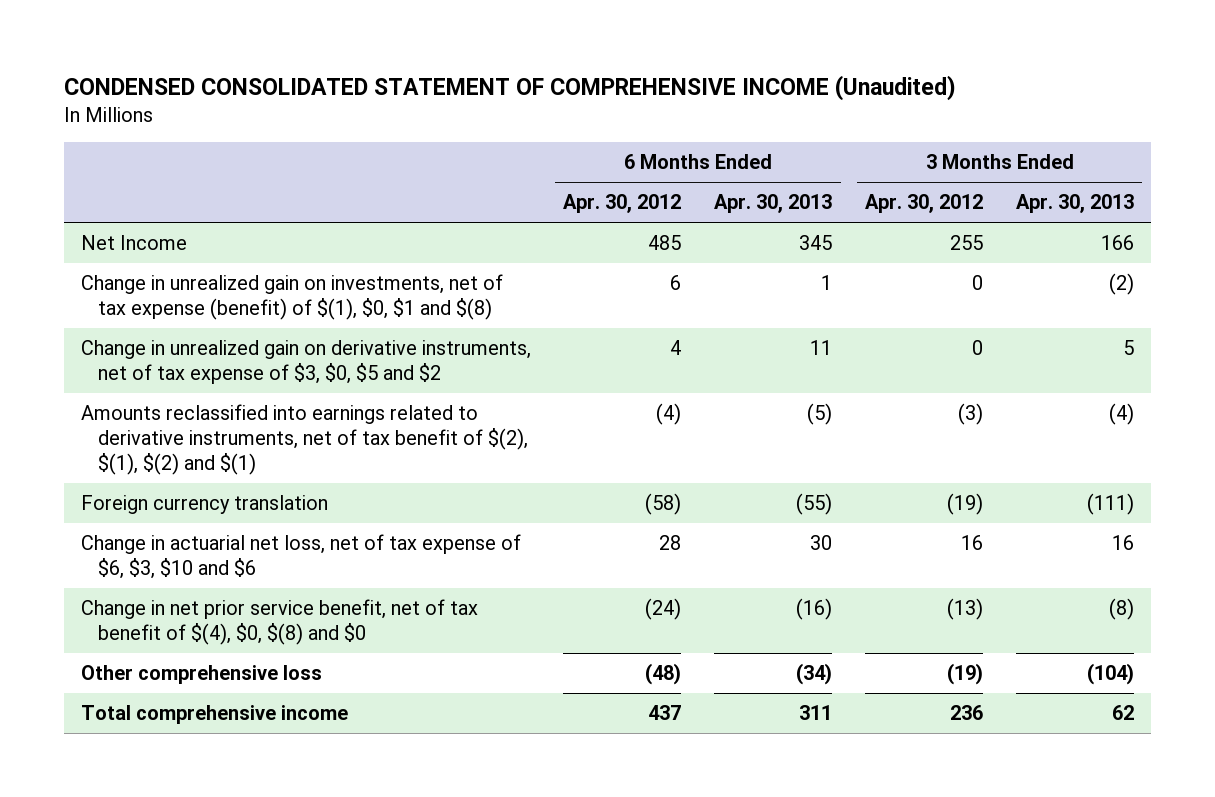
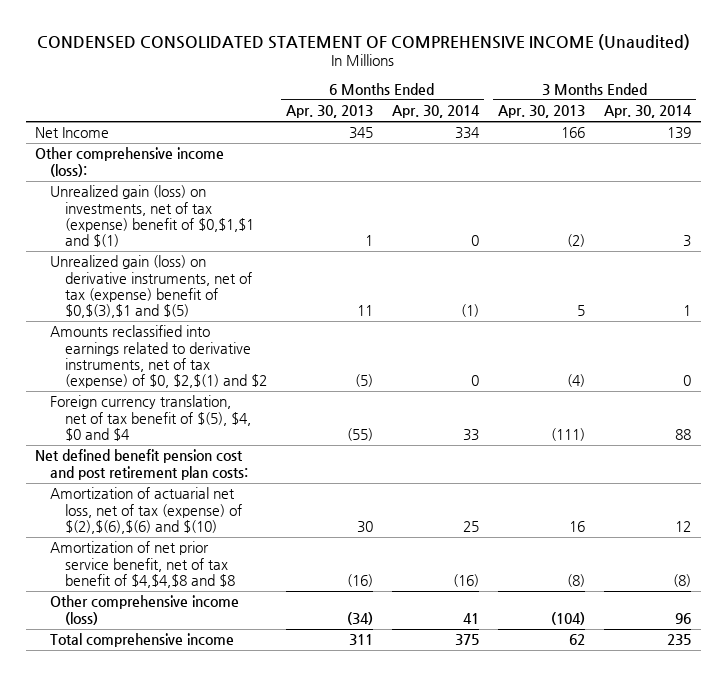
[563,194,682,214] Apr. 30, 2012 -> none
[865,194,984,214] Apr. 30, 2012 -> none
none -> [392,105,481,119] Apr. 30, 2014
none -> [604,105,693,119] Apr. 30, 2014
none -> [35,147,225,177] Other comprehensive income (loss):
[80,274,503,321] Change in unrealized gain on investments, net of tax expense (benefit) of $(1), $0, $1 and $(8) -> [49,185,254,248] Unrealized gain (loss) on investments, net of tax (expense) benefit of $0,$1,$1 and $(1)
[80,340,531,385] Change in unrealized gain on derivative instruments, net of tax expense of $3, $0, $5 and $2 -> [49,255,252,319] Unrealized gain (loss) on derivative instruments, net of tax (expense) benefit of $0,$(3),$1 and $(5)
[80,404,529,476] Amounts reclassified into earnings related to derivative instruments, net of tax benefit of $(2), $(1), $(2) and $(1) -> [49,325,267,389] Amounts reclassified into earnings related to derivative instruments, net of tax (expense) of $0, $2,$(1) and $2
[80,495,328,515] Foreign currency translation -> [49,395,251,441] Foreign currency translation, net of tax benefit of $(5), $4, $0 and $4
none -> [35,449,248,480] Net defined benefit pension cost and post retirement plan costs:
[80,534,521,580] Change in actuarial net loss, net of tax expense of $6, $3, $10 and $6 -> [49,487,242,534] Amortization of actuarial net loss, net of tax (expense) of $(2),$(6),$(6) and $(10)
[80,599,478,646] Change in net prior service benefit, net of tax benefit of $(4), $0, $(8) and $0 -> [49,541,235,588] Amortization of net prior service benefit, net of tax benefit of $4,$4,$8 and $8
[80,665,322,685] Other comprehensive loss -> [49,595,239,625] Other comprehensive income (loss)

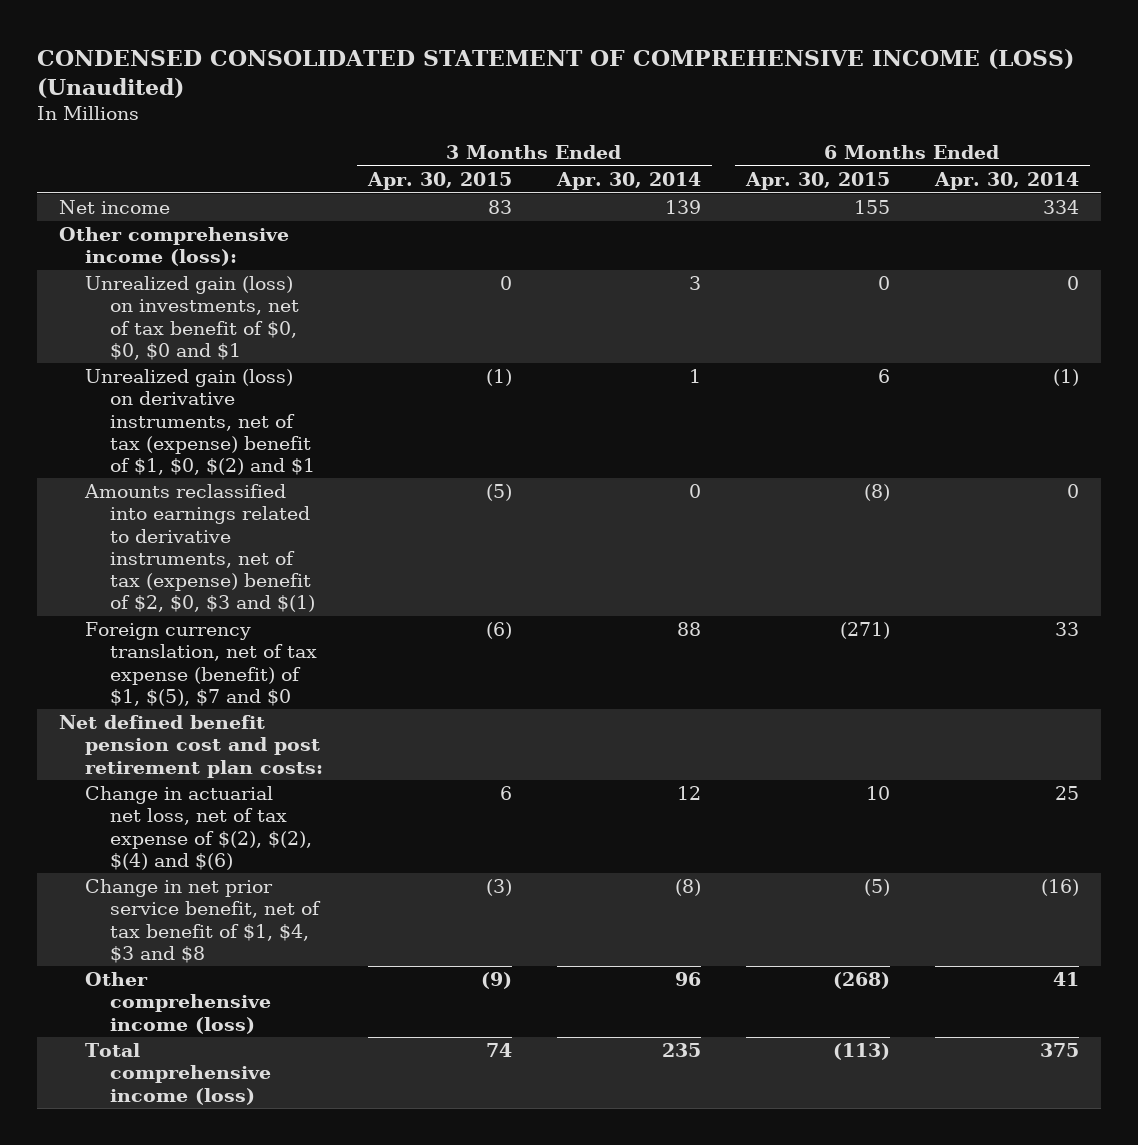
[37,33,691,50] CONDENSED CONSOLIDATED STATEMENT OF COMPREHENSIVE INCOME (Unaudited) -> [36,48,1074,99] CONDENSED CONSOLIDATED STATEMENT OF COMPREHENSIVE INCOME (LOSS) (Unaudited)
[285,105,373,119] Apr. 30, 2013 -> none
[498,105,586,119] Apr. 30, 2013 -> none
none -> [366,172,512,191] Apr. 30, 2015
none -> [744,172,890,191] Apr. 30, 2015
[35,127,110,139] Net Income -> [59,200,171,215] Net income
[49,185,254,248] Unrealized gain (loss) on investments, net of tax (expense) benefit of $0,$1,$1 and $(1) -> [84,276,300,360] Unrealized gain (loss) on investments, net of tax benefit of $0, $0, $0 and $1
[49,255,252,319] Unrealized gain (loss) on derivative instruments, net of tax (expense) benefit of $0,$(3),$1 and $(5) -> [84,369,316,475] Unrealized gain (loss) on derivative instruments, net of tax (expense) benefit of $1, $0, $(2) and $1
[49,325,267,389] Amounts reclassified into earnings related to derivative instruments, net of tax (expense) of $0, $2,$(1) and $2 -> [83,484,316,613] Amounts reclassified into earnings related to derivative instruments, net of tax (expense) benefit of $2, $0, $3 and $(1)
[49,395,251,441] Foreign currency translation, net of tax benefit of $(5), $4, $0 and $4 -> [84,622,318,706] Foreign currency translation, net of tax expense (benefit) of $1, $(5), $7 and $0
[49,487,242,534] Amortization of actuarial net loss, net of tax (expense) of $(2),$(6),$(6) and $(10) -> [84,786,313,870] Change in actuarial net loss, net of tax expense of $(2), $(2), $(4) and $(6)
[49,541,235,588] Amortization of net prior service benefit, net of tax benefit of $4,$4,$8 and $8 -> [84,879,322,963] Change in net prior service benefit, net of tax benefit of $1, $4, $3 and $8
[49,633,234,648] Total comprehensive income -> [84,1043,272,1105] Total comprehensive income (loss)

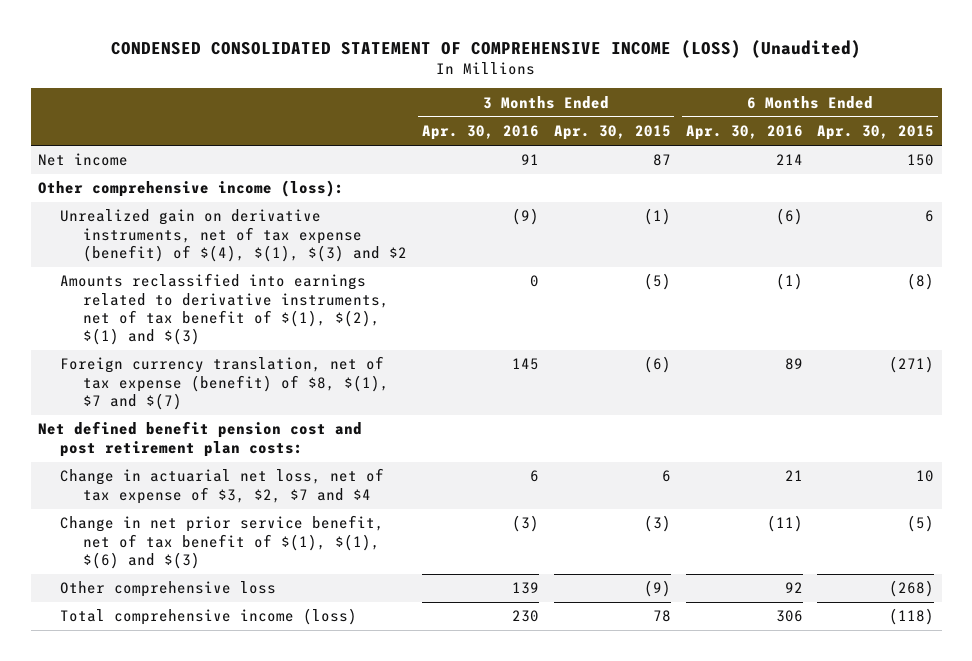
[555,172,701,191] Apr. 30, 2014 -> none
[933,172,1079,191] Apr. 30, 2014 -> none
none -> [421,125,539,141] Apr. 30, 2016
none -> [685,125,803,141] Apr. 30, 2016
[487,200,512,215] 83 -> [652,154,671,167] 87
[853,200,890,215] 155 -> [907,154,935,167] 150
[84,276,300,360] Unrealized gain (loss) on investments, net of tax benefit of $0, $0, $0 and $1 -> none
[84,369,316,475] Unrealized gain (loss) on derivative instruments, net of tax (expense) benefit of $1, $0, $(2) and $1 -> [60,209,407,263] Unrealized gain on derivative instruments, net of tax expense (benefit) of $(4), $(1), $(3) and $2
[83,484,316,613] Amounts reclassified into earnings related to derivative instruments, net of tax (expense) benefit of $2, $0, $3 and $(1) -> [60,273,389,346] Amounts reclassified into earnings related to derivative instruments, net of tax benefit of $(1), $(2), $(1) and $(3)
[84,622,318,706] Foreign currency translation, net of tax expense (benefit) of $1, $(5), $7 and $0 -> [60,356,389,411] Foreign currency translation, net of tax expense (benefit) of $8, $(1), $7 and $(7)
[84,786,313,870] Change in actuarial net loss, net of tax expense of $(2), $(2), $(4) and $(6) -> [60,468,385,504] Change in actuarial net loss, net of tax expense of $3, $2, $7 and $4
[84,879,322,963] Change in net prior service benefit, net of tax benefit of $1, $4, $3 and $8 -> [60,515,385,570] Change in net prior service benefit, net of tax benefit of $(1), $(1), $(6) and $(3)
[84,972,272,1034] Other comprehensive income (loss) -> [60,581,277,598] Other comprehensive loss
[485,1043,512,1058] 74 -> [652,610,671,623] 78
[832,1043,890,1061] (113) -> [889,608,935,626] (118)

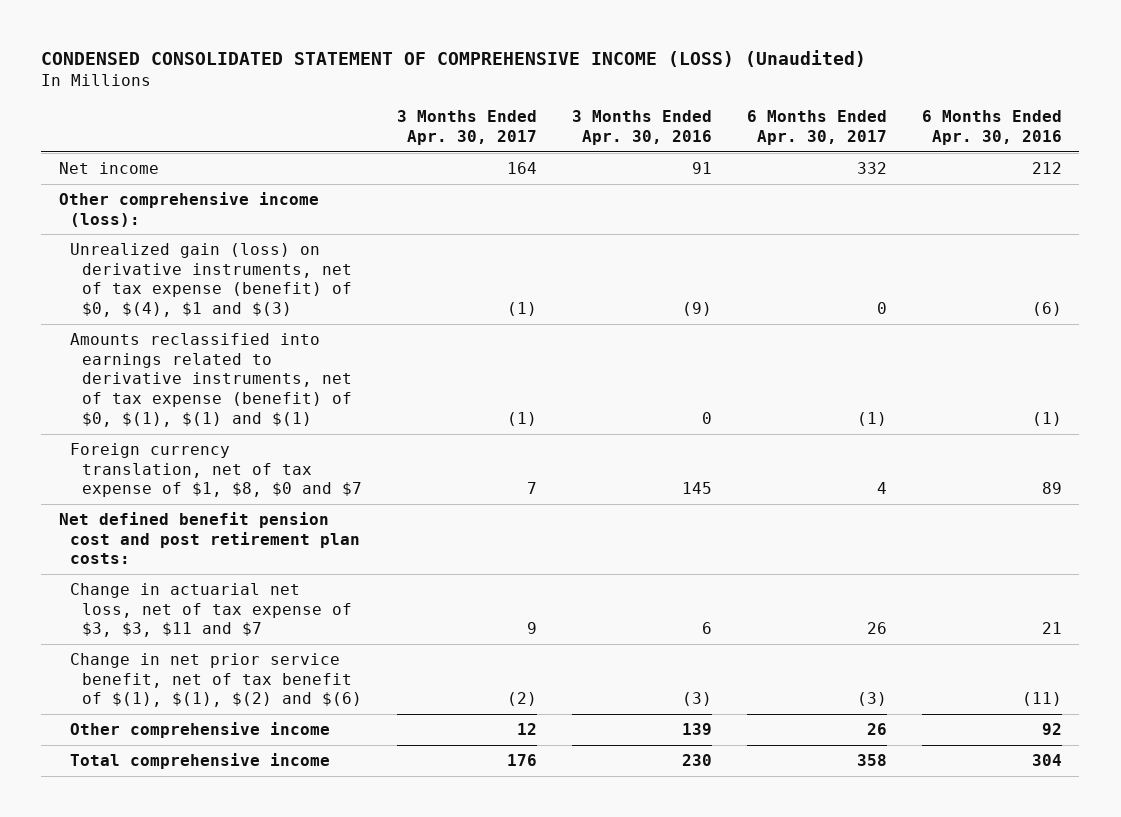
[553,125,671,141] Apr. 30, 2015 -> none
[817,125,935,141] Apr. 30, 2015 -> none
none -> [397,110,538,146] 3 Months Ended Apr. 30, 2017
none -> [747,110,888,146] 6 Months Ended Apr. 30, 2017
[775,154,803,166] 214 -> [1031,162,1062,175] 212
[60,209,407,263] Unrealized gain on derivative instruments, net of tax expense (benefit) of $(4), $(1), $(3) and $2 -> [70,243,353,318] Unrealized gain (loss) on derivative instruments, net of tax expense (benefit) of $0, $(4), $1 and $(3)
[60,273,389,346] Amounts reclassified into earnings related to derivative instruments, net of tax benefit of $(1), $(2), $(1) and $(3) -> [70,333,353,427] Amounts reclassified into earnings related to derivative instruments, net of tax expense (benefit) of $0, $(1), $(1) and $(1)
[60,356,389,411] Foreign currency translation, net of tax expense (benefit) of $8, $(1), $7 and $(7) -> [70,443,363,498] Foreign currency translation, net of tax expense of $1, $8, $0 and $7
[60,468,385,504] Change in actuarial net loss, net of tax expense of $3, $2, $7 and $4 -> [70,583,353,638] Change in actuarial net loss, net of tax expense of $3, $3, $11 and $7
[60,515,385,570] Change in net prior service benefit, net of tax benefit of $(1), $(1), $(6) and $(3) -> [70,653,363,708] Change in net prior service benefit, net of tax benefit of $(1), $(1), $(2) and $(6)
[60,581,277,598] Other comprehensive loss -> [70,722,331,739] Other comprehensive income
[60,608,358,626] Total comprehensive income (loss) -> [70,753,331,770] Total comprehensive income
[775,610,803,623] 306 -> [1031,754,1062,767] 304

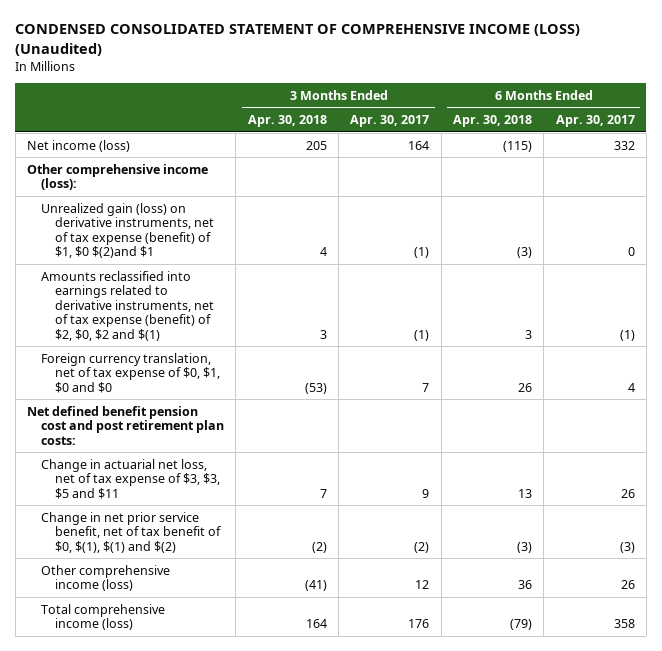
[572,110,713,146] 3 Months Ended Apr. 30, 2016 -> none
[921,110,1062,146] 6 Months Ended Apr. 30, 2016 -> none
none -> [247,115,327,128] Apr. 30, 2018
none -> [452,115,532,128] Apr. 30, 2018
[58,162,159,175] Net income -> [26,139,130,152] Net income (loss)
[70,243,353,318] Unrealized gain (loss) on derivative instruments, net of tax expense (benefit) of $0, $(4), $1 and $(3) -> [41,202,215,259] Unrealized gain (loss) on derivative instruments, net of tax expense (benefit) of $1, $0 $(2)and $1
[70,333,353,427] Amounts reclassified into earnings related to derivative instruments, net of tax expense (benefit) of $0, $(1), $(1) and $(1) -> [41,270,215,341] Amounts reclassified into earnings related to derivative instruments, net of tax expense (benefit) of $2, $0, $2 and $(1)
[70,443,363,498] Foreign currency translation, net of tax expense of $1, $8, $0 and $7 -> [41,352,221,393] Foreign currency translation, net of tax expense of $0, $1, $0 and $0
[70,583,353,638] Change in actuarial net loss, net of tax expense of $3, $3, $11 and $7 -> [41,458,221,499] Change in actuarial net loss, net of tax expense of $3, $3, $5 and $11
[70,653,363,708] Change in net prior service benefit, net of tax benefit of $(1), $(1), $(2) and $(6) -> [41,511,222,553] Change in net prior service benefit, net of tax benefit of $0, $(1), $(1) and $(2)
[70,722,331,739] Other comprehensive income -> [41,564,171,592] Other comprehensive income (loss)
[70,753,331,770] Total comprehensive income -> [41,603,166,631] Total comprehensive income (loss)

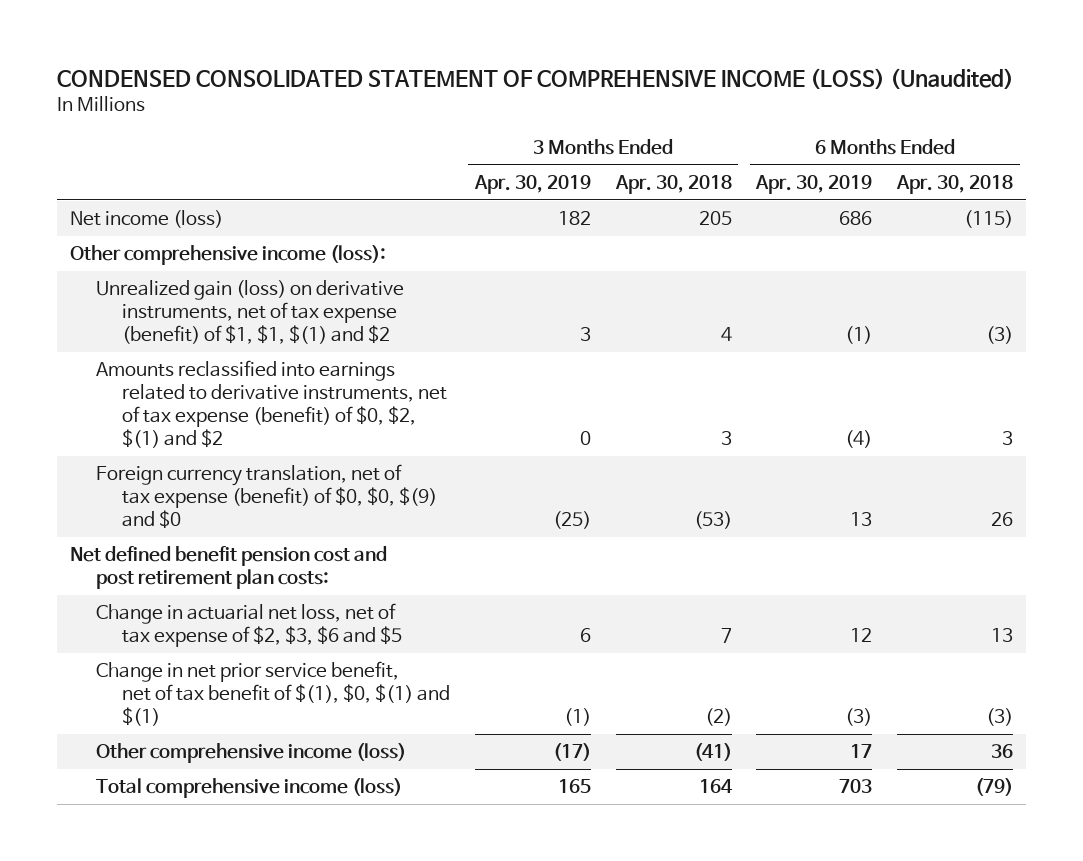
[350,115,430,128] Apr. 30, 2017 -> none
[555,115,635,128] Apr. 30, 2017 -> none
none -> [473,175,591,195] Apr. 30, 2019
none -> [755,175,873,195] Apr. 30, 2019
[41,202,215,259] Unrealized gain (loss) on derivative instruments, net of tax expense (benefit) of $1, $0 $(2)and $1 -> [95,280,404,345] Unrealized gain (loss) on derivative instruments, net of tax expense (benefit) of $1, $1, $(1) and $2
[41,270,215,341] Amounts reclassified into earnings related to derivative instruments, net of tax expense (benefit) of $2, $0, $2 and $(1) -> [95,360,447,449] Amounts reclassified into earnings related to derivative instruments, net of tax expense (benefit) of $0, $2, $(1) and $2
[41,352,221,393] Foreign currency translation, net of tax expense of $0, $1, $0 and $0 -> [95,464,437,530] Foreign currency translation, net of tax expense (benefit) of $0, $0, $(9) and $0
[41,458,221,499] Change in actuarial net loss, net of tax expense of $3, $3, $5 and $11 -> [95,603,402,648] Change in actuarial net loss, net of tax expense of $2, $3, $6 and $5
[41,511,222,553] Change in net prior service benefit, net of tax benefit of $0, $(1), $(1) and $(2) -> [95,661,450,727] Change in net prior service benefit, net of tax benefit of $(1), $0, $(1) and $(1)

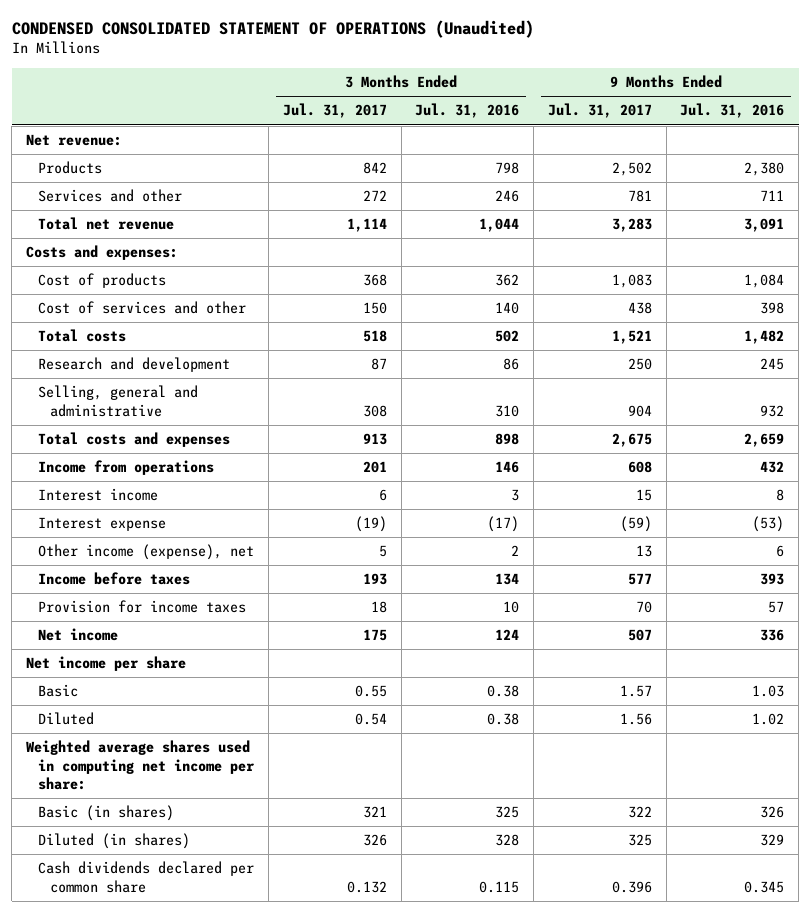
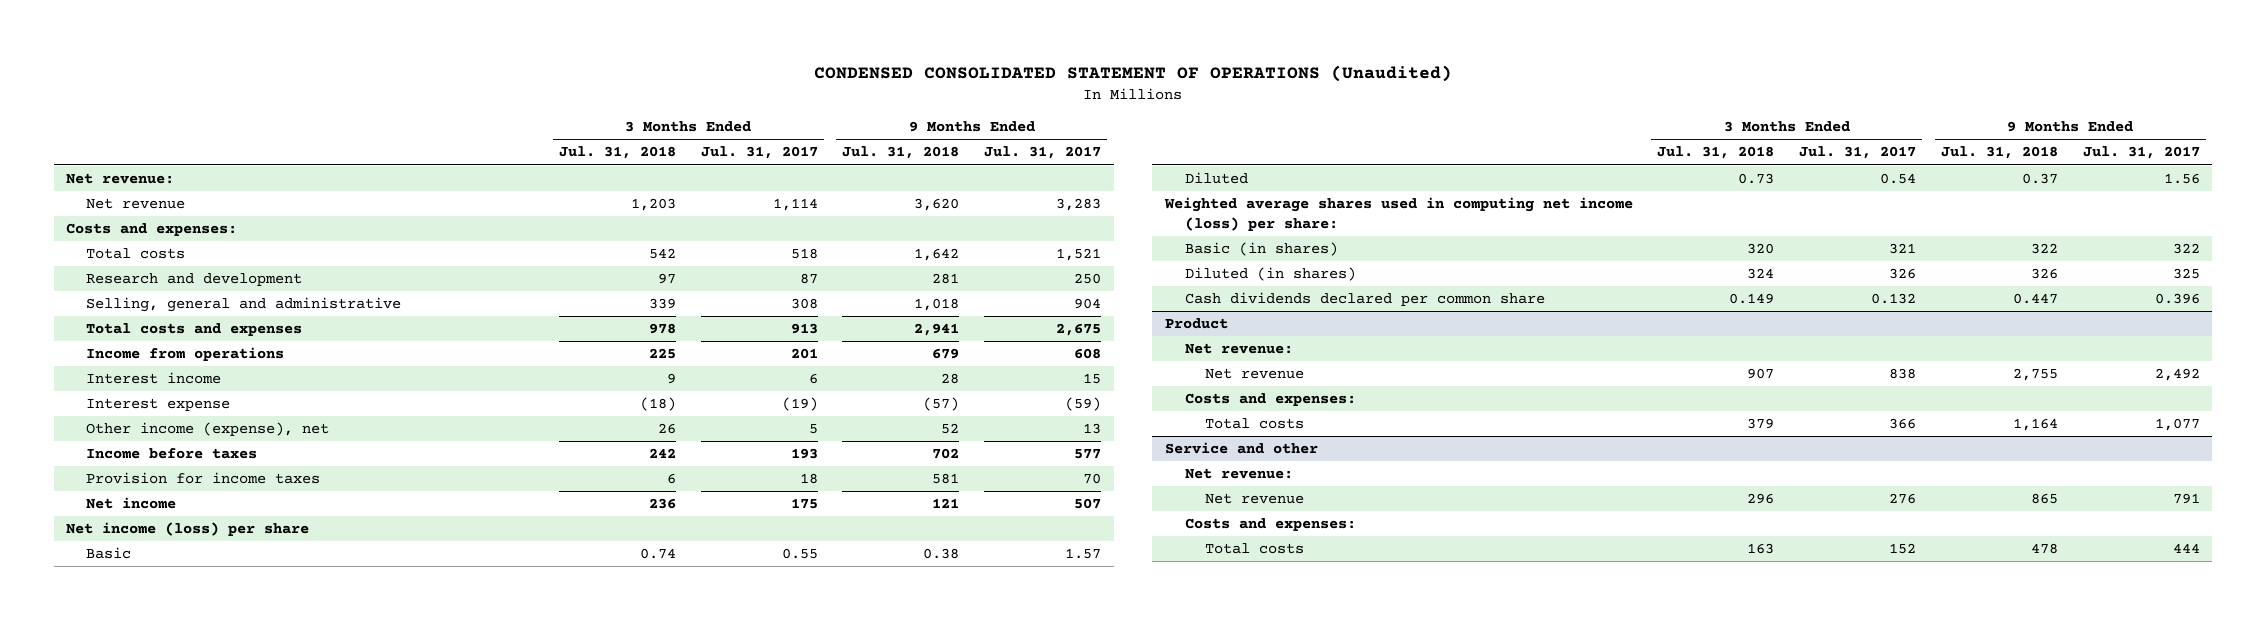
[415,103,520,119] Jul. 31, 2016 -> none
[680,103,785,119] Jul. 31, 2016 -> none
none -> [558,146,676,160] Jul. 31, 2018
none -> [842,146,960,160] Jul. 31, 2018
[38,161,103,175] Products -> none
[38,189,183,203] Services and other -> none
[38,217,175,231] Total net revenue -> [86,198,186,210] Net revenue
[38,273,167,289] Cost of products -> none
[38,301,247,315] Cost of services and other -> none
[26,656,187,672] Net income per share -> [66,522,310,537] Net income (loss) per share
[26,740,256,791] Weighted average shares used in computing net income per share: -> [1163,197,1633,232] Weighted average shares used in computing net income (loss) per share:
none -> [1164,318,1228,330] Product
none -> [1184,343,1293,355] Net revenue:
none -> [1205,368,1305,380] Net revenue
none -> [1184,393,1356,407] Costs and expenses:
none -> [1205,418,1305,430] Total costs
none -> [1164,442,1318,455] Service and other
none -> [1184,468,1293,480] Net revenue:
none -> [1205,493,1305,505] Net revenue
none -> [1184,518,1356,532] Costs and expenses:
none -> [1205,543,1305,555] Total costs

